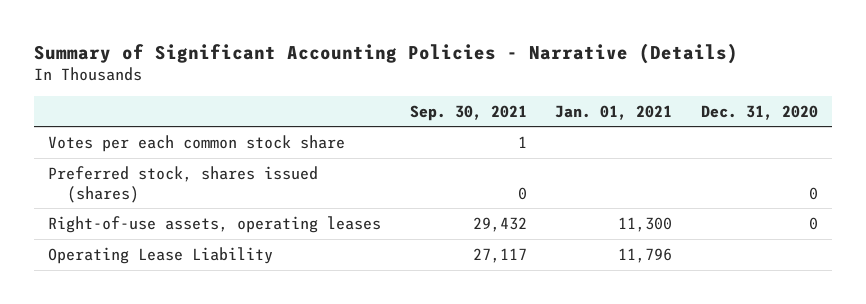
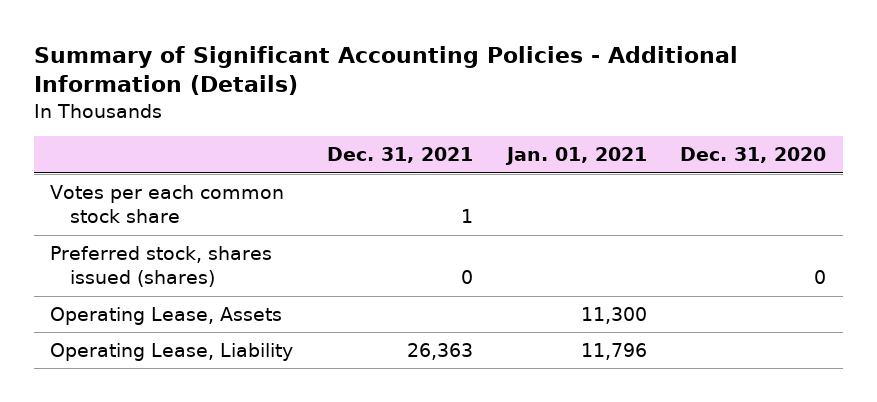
[33,42,738,64] Summary of Significant Accounting Policies - Narrative (Details) -> [33,45,738,96] Summary of Significant Accounting Policies - Additional Information (Details)
[409,104,527,121] Sep. 30, 2021 -> none
none -> [327,147,474,164] Dec. 31, 2021
[48,215,382,233] Right-of-use assets, operating leases -> none
none -> [50,306,283,325] Operating Lease, Assets
[48,246,274,264] Operating Lease Liability -> [50,342,294,361] Operating Lease, Liability

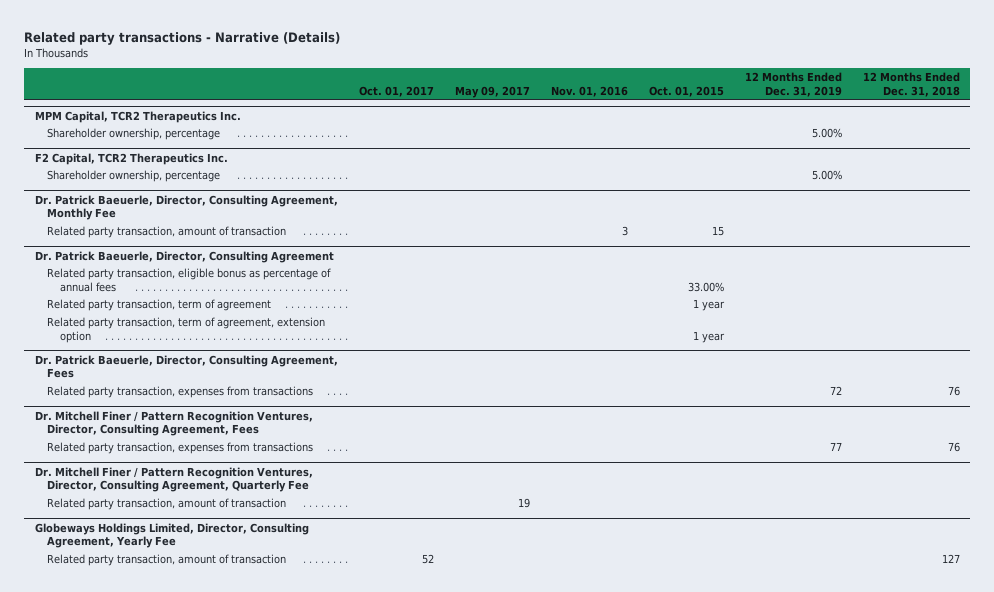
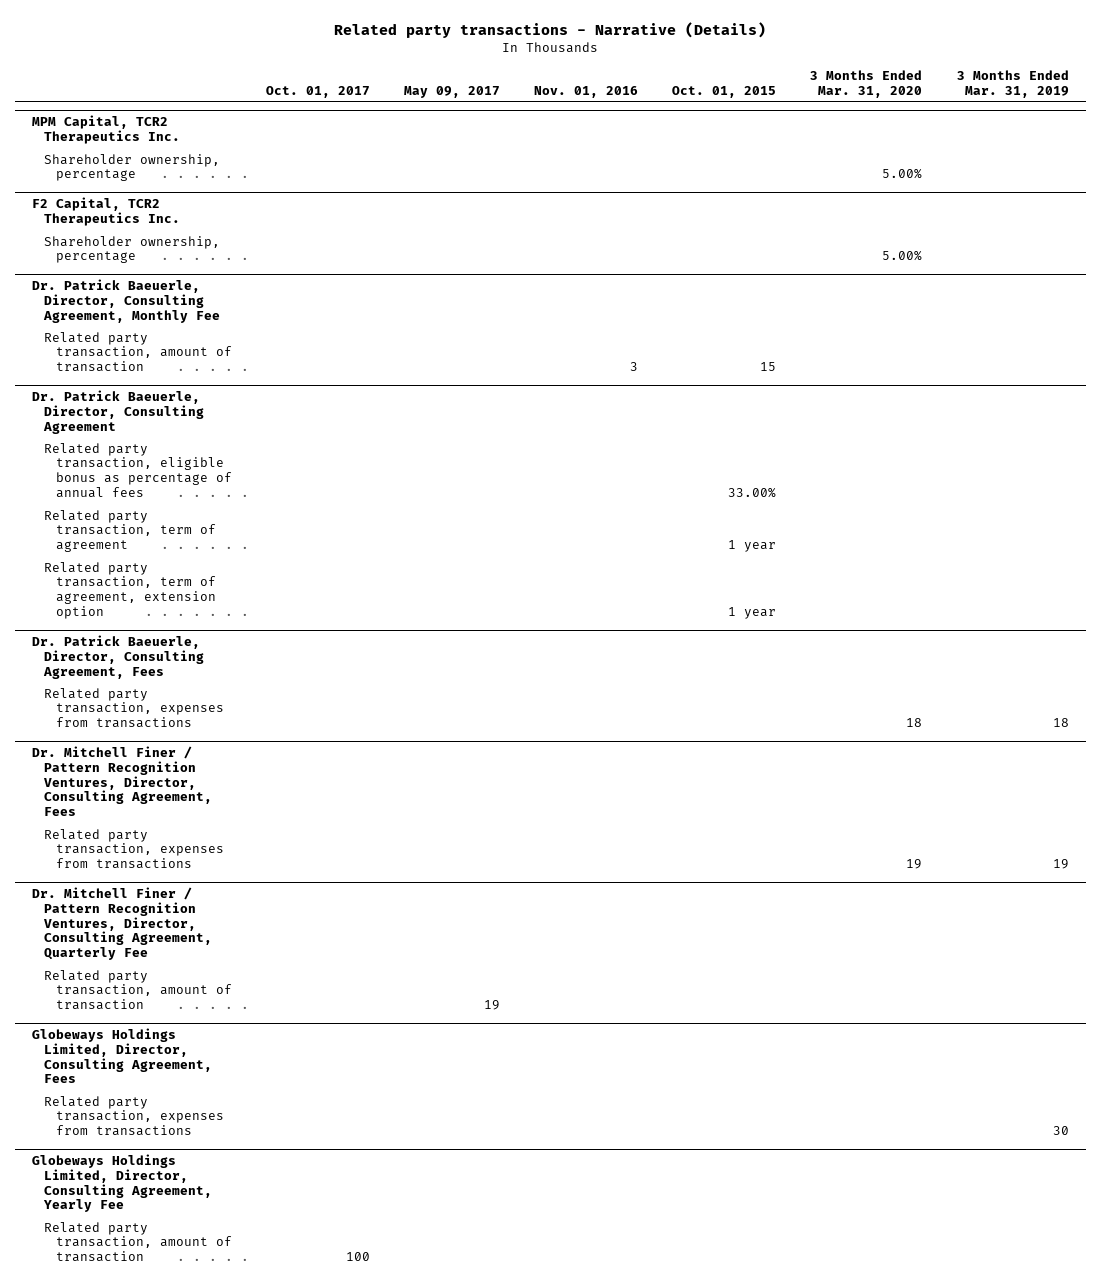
[744,71,842,97] 12 Months Ended Dec. 31, 2019 -> none
[862,71,960,97] 12 Months Ended Dec. 31, 2018 -> none
none -> [810,70,923,99] 3 Months Ended Mar. 31, 2020
none -> [956,70,1069,99] 3 Months Ended Mar. 31, 2019
none -> [32,1028,213,1084] Globeways Holdings Limited, Director, Consulting Agreement, Fees
none -> [44,1095,224,1137] Related party transaction, expenses from transactions
[421,553,434,564] 52 -> [345,1252,370,1262] 100

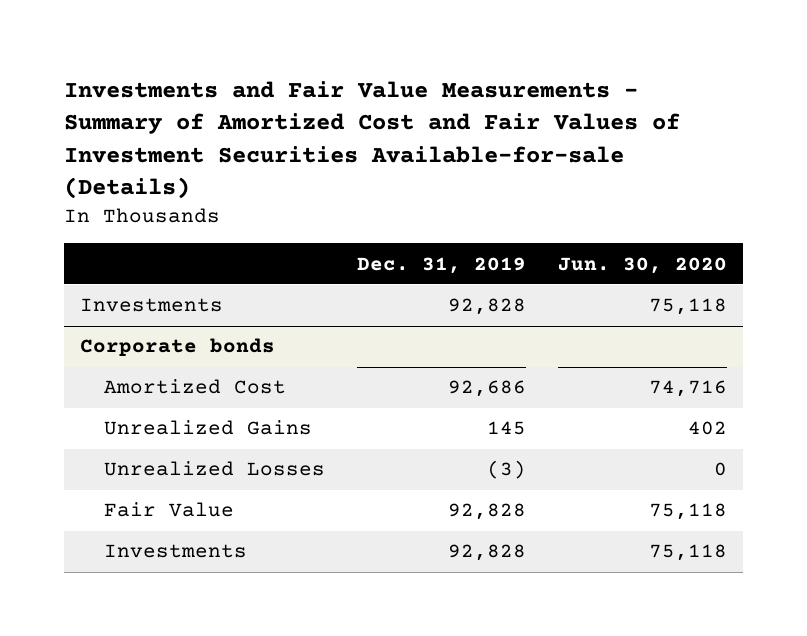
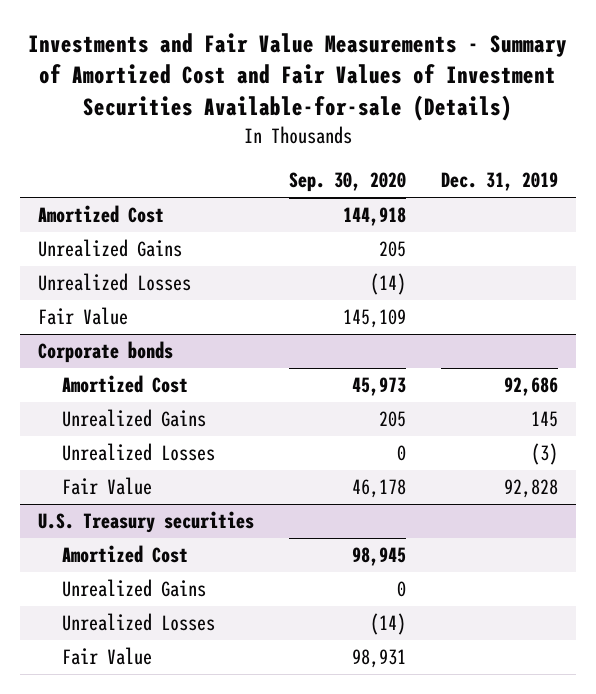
[558,256,728,274] Jun. 30, 2020 -> none
none -> [288,172,406,193] Sep. 30, 2020
[80,298,224,313] Investments -> none
none -> [37,205,164,224] Amortized Cost
none -> [37,239,182,258] Unrealized Gains
none -> [37,273,191,292] Unrealized Losses
none -> [37,307,128,326] Fair Value
[103,544,247,559] Investments -> none
none -> [37,511,254,534] U.S. Treasury securities
none -> [61,545,188,564] Amortized Cost
none -> [61,579,206,598] Unrealized Gains
none -> [61,613,215,632] Unrealized Losses
none -> [61,647,152,666] Fair Value

